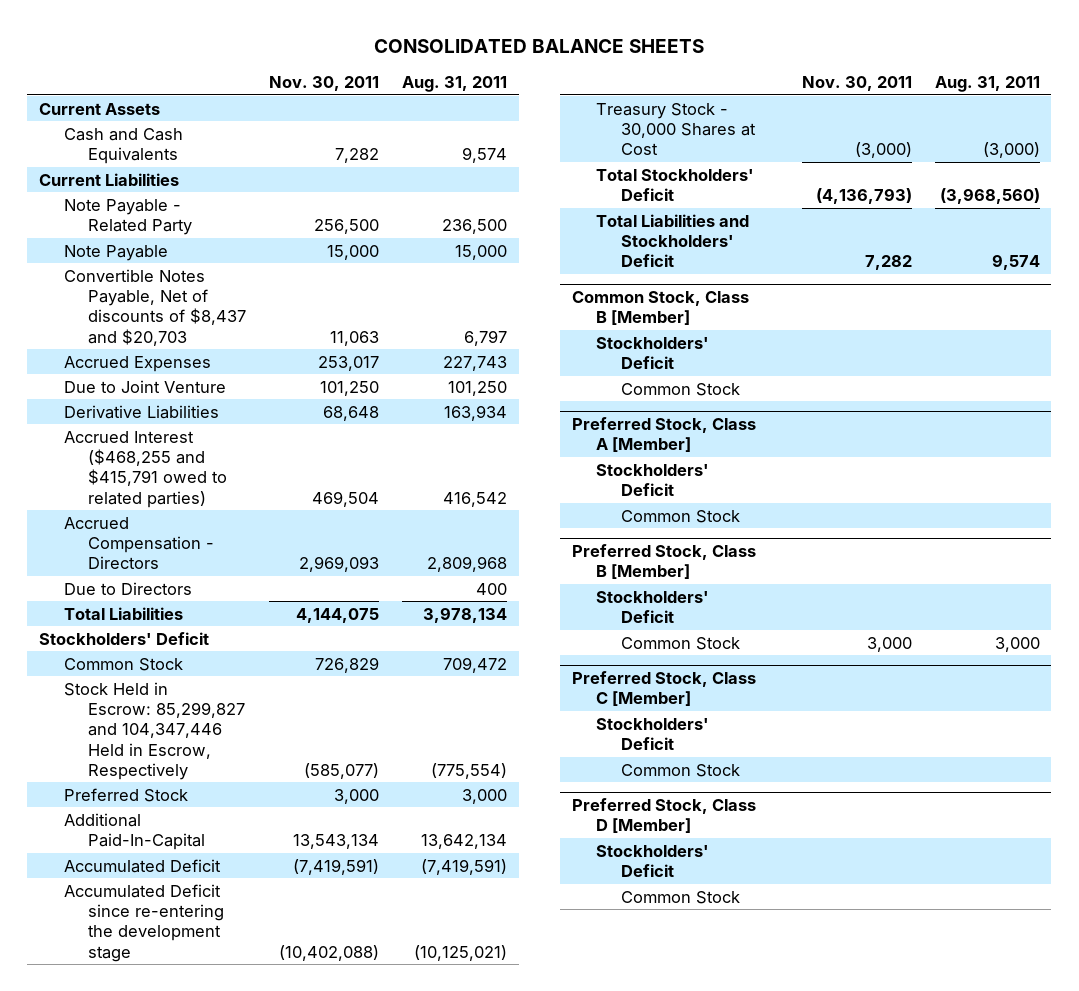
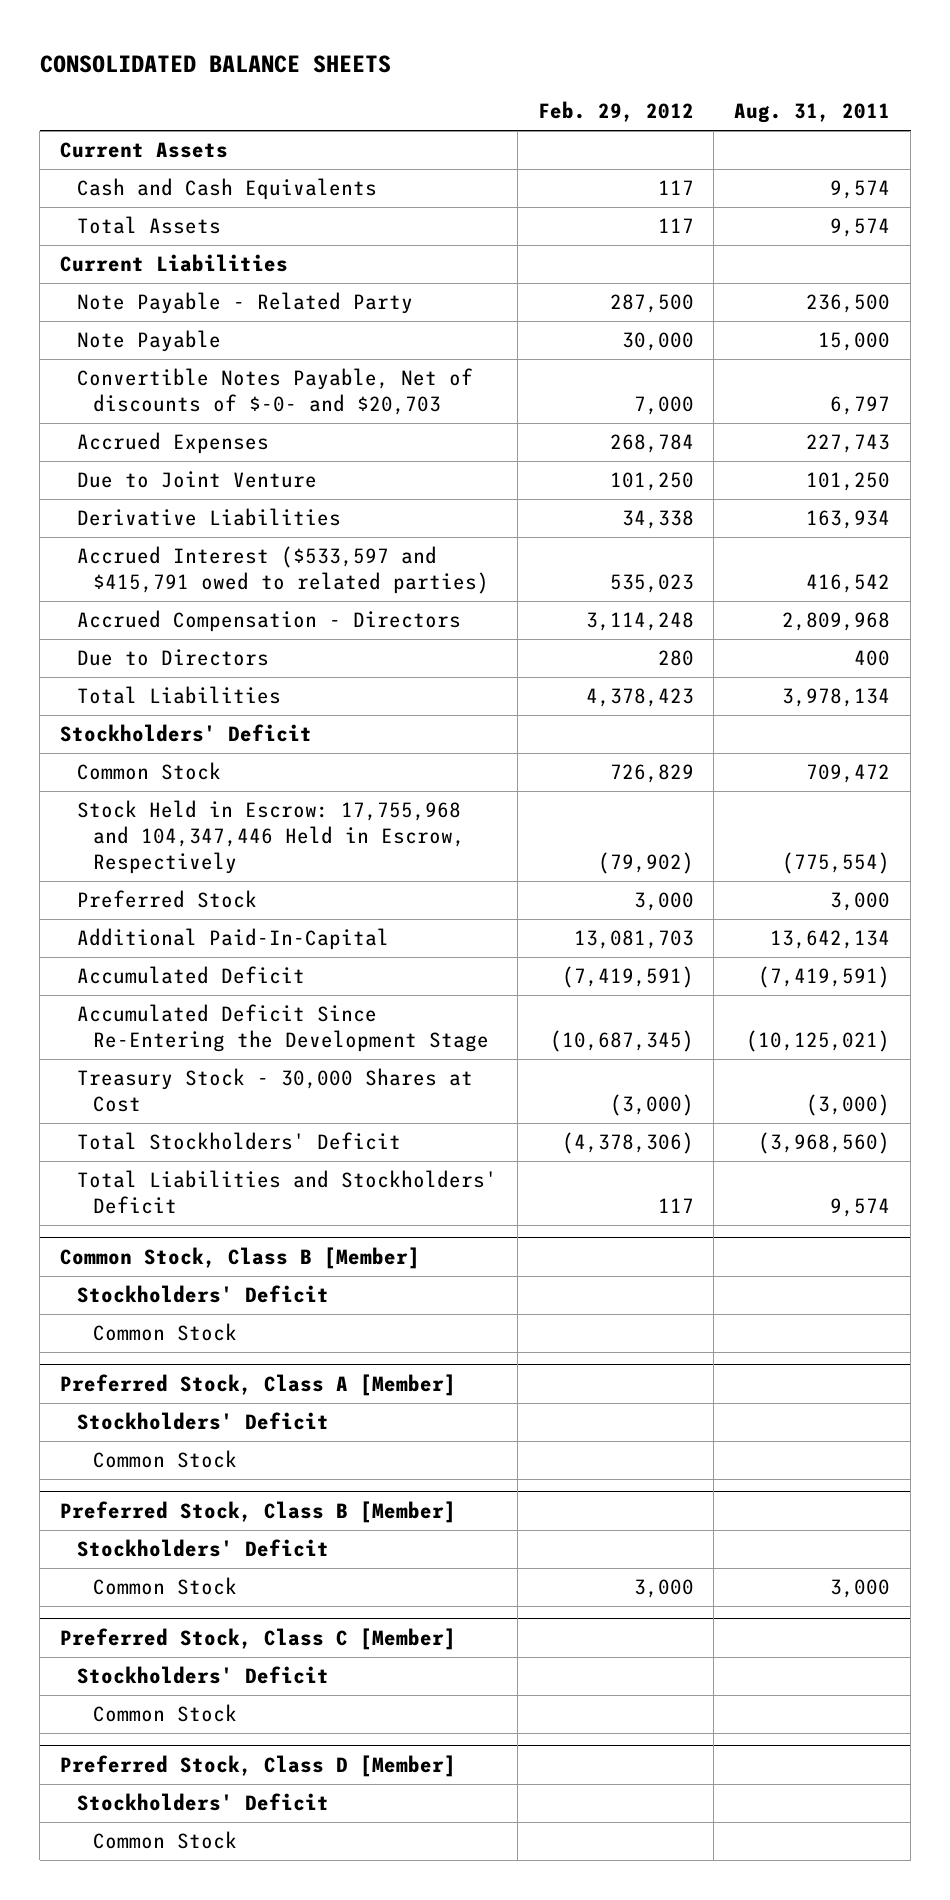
[269,76,380,92] Nov. 30, 2011 -> none
none -> [537,101,694,123] Feb. 29, 2012
none -> [76,216,221,235] Total Assets
[63,268,247,346] Convertible Notes Payable, Net of discounts of $8,437 and $20,703 -> [76,368,473,415] Convertible Notes Payable, Net of discounts of $-0- and $20,703
[63,430,228,508] Accrued Interest ($468,255 and $415,791 owed to related parties) -> [76,546,490,594] Accrued Interest ($533,597 and $415,791 owed to related parties)
[63,681,246,780] Stock Held in Escrow: 85,299,827 and 104,347,446 Held in Escrow, Respectively -> [76,800,466,874] Stock Held in Escrow: 17,755,968 and 104,347,446 Held in Escrow, Respectively
[63,883,225,962] Accumulated Deficit since re-entering the development stage -> [76,1004,490,1052] Accumulated Deficit Since Re-Entering the Development Stage

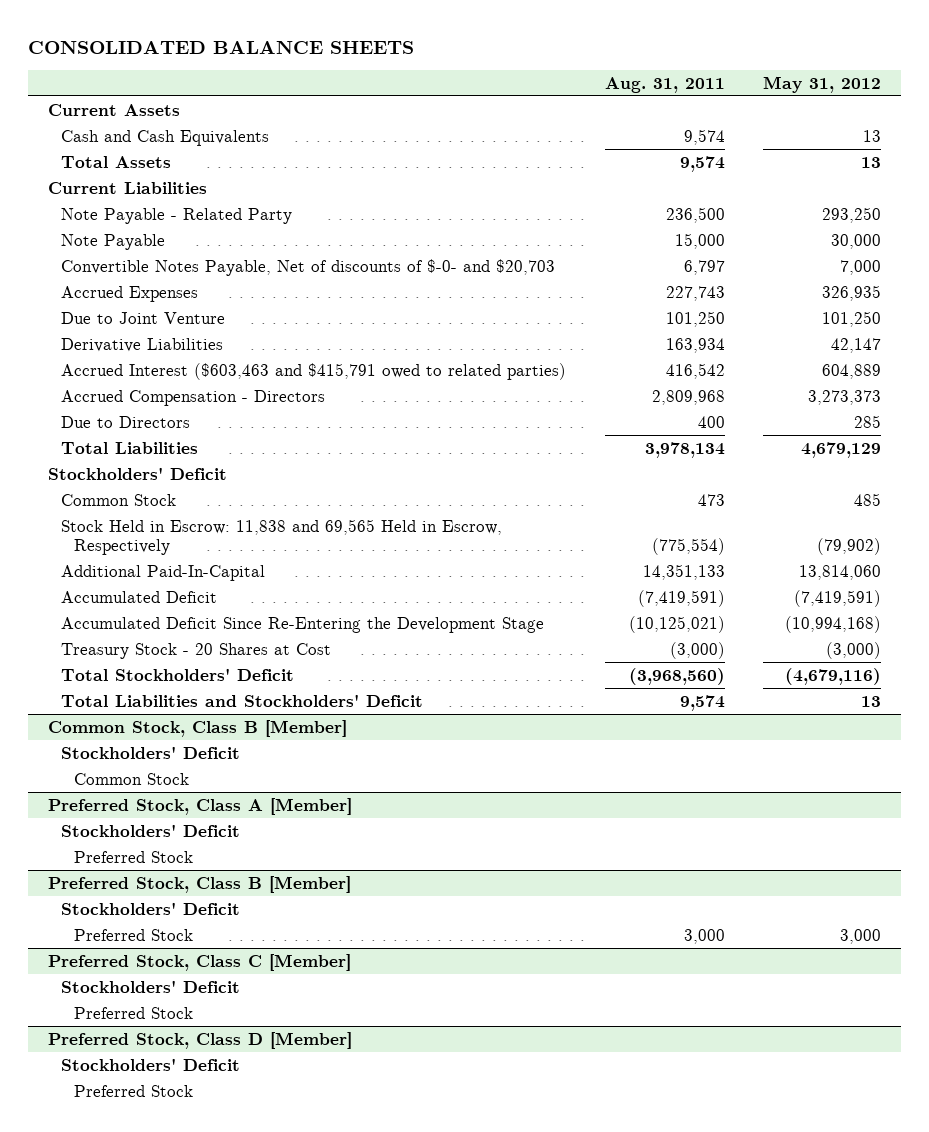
[537,101,694,123] Feb. 29, 2012 -> none
none -> [763,75,882,93] May 31, 2012
[76,546,490,594] Accrued Interest ($533,597 and $415,791 owed to related parties) -> [60,362,566,380] Accrued Interest ($603,463 and $415,791 owed to related parties)
[76,890,257,909] Preferred Stock -> none
[806,764,891,784] 709,472 -> [697,493,725,506] 473
[76,800,466,874] Stock Held in Escrow: 17,755,968 and 104,347,446 Held in Escrow, Respectively -> [60,518,502,555] Stock Held in Escrow: 11,838 and 69,565 Held in Escrow, Respectively
[770,930,891,950] 13,642,134 -> [642,563,725,580] 14,351,133
[76,1068,473,1112] Treasury Stock - 30,000 Shares at Cost -> [60,642,331,659] Treasury Stock - 20 Shares at Cost
[93,1450,238,1469] Common Stock -> none
none -> [74,850,194,863] Preferred Stock
[93,1577,238,1596] Common Stock -> none
none -> [74,928,194,941] Preferred Stock
[93,1704,238,1723] Common Stock -> none
none -> [74,1006,194,1019] Preferred Stock
[93,1831,238,1850] Common Stock -> none
none -> [74,1084,194,1097] Preferred Stock

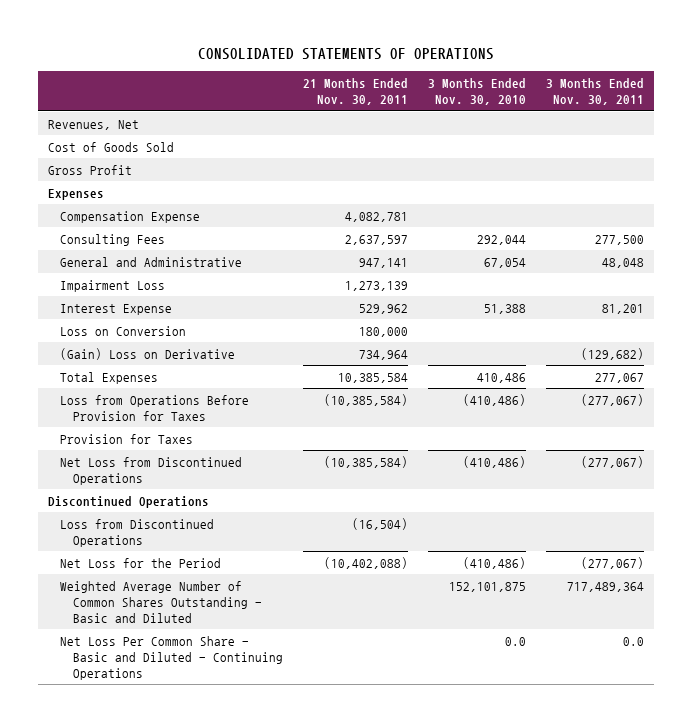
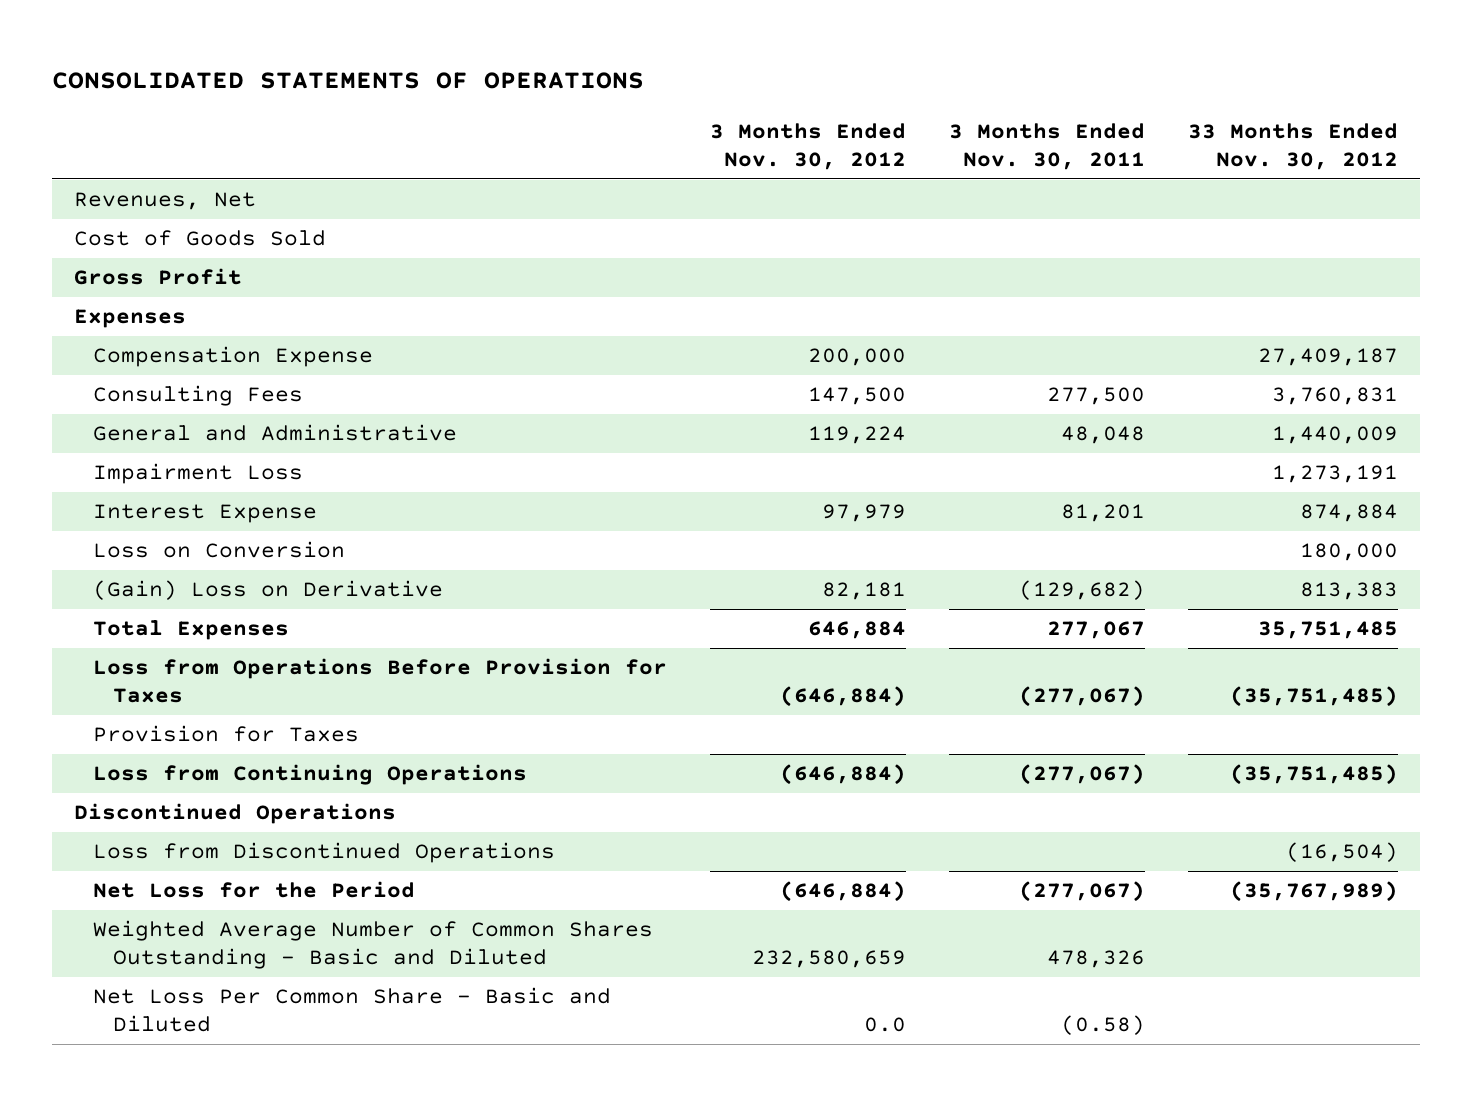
[303,78,409,106] 21 Months Ended Nov. 30, 2011 -> none
[427,78,526,106] 3 Months Ended Nov. 30, 2010 -> none
none -> [710,122,907,170] 3 Months Ended Nov. 30, 2012
none -> [1188,122,1399,170] 33 Months Ended Nov. 30, 2012
[60,456,243,485] Net Loss from Discontinued Operations -> [93,764,528,786] Loss from Continuing Operations
[566,581,644,592] 717,489,364 -> [1047,950,1146,969] 478,326
[60,635,284,681] Net Loss Per Common Share - Basic and Diluted - Continuing Operations -> [93,987,612,1033] Net Loss Per Common Share - Basic and Diluted
[622,636,644,646] 0.0 -> [1061,1015,1146,1036] (0.58)

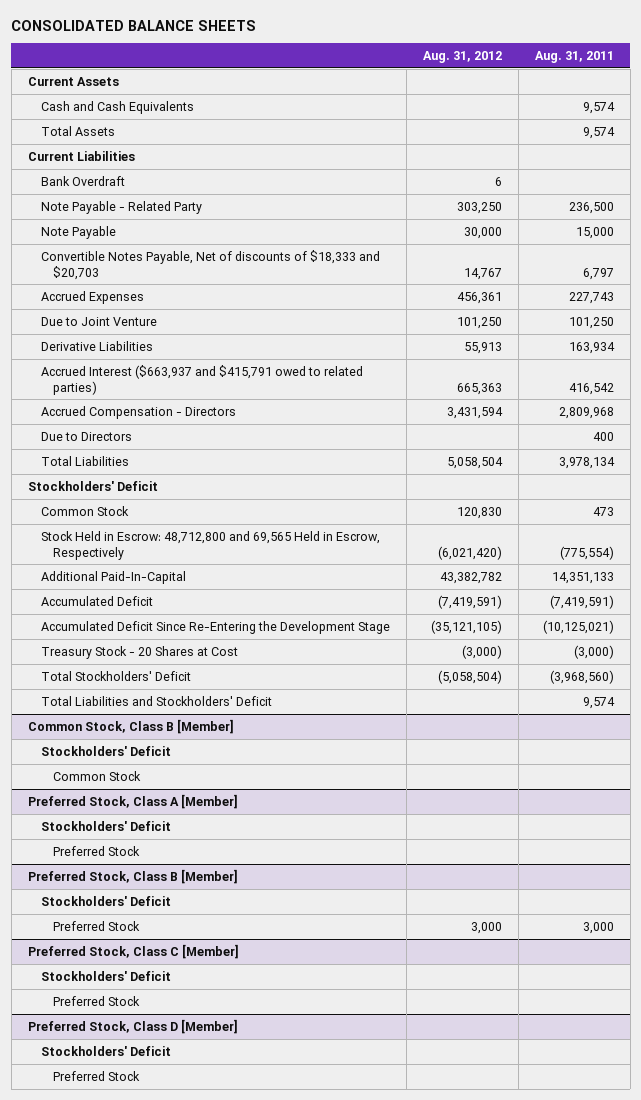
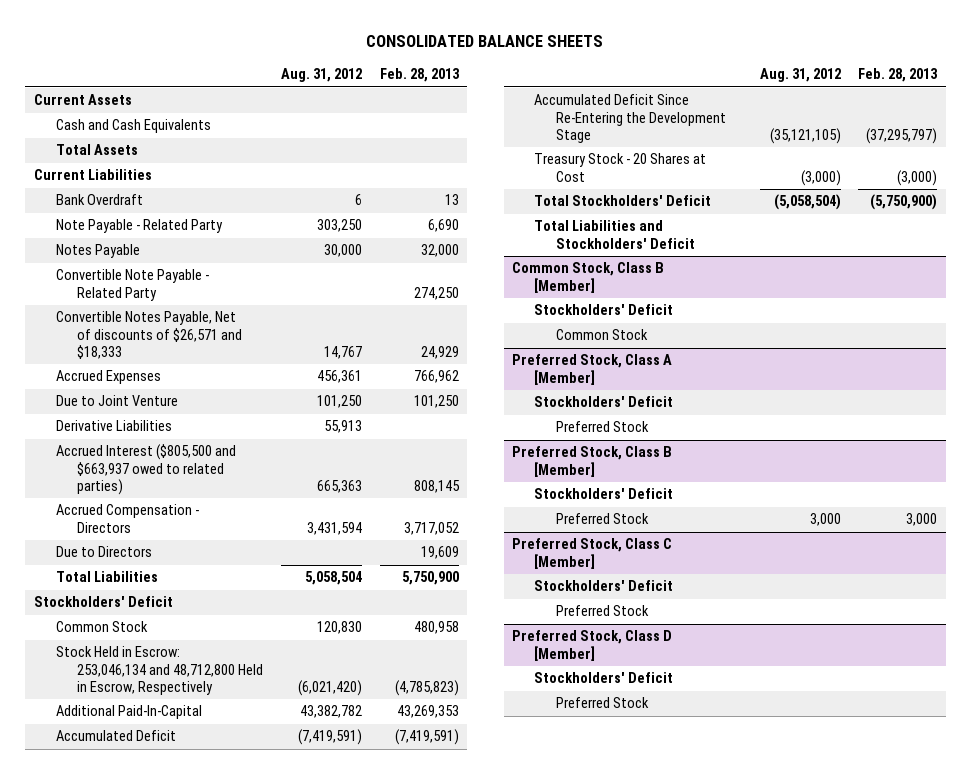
[534,50,614,63] Aug. 31, 2011 -> none
none -> [379,68,460,83] Feb. 28, 2013
[40,225,116,239] Note Payable -> [55,244,140,259] Notes Payable
none -> [55,269,209,301] Convertible Note Payable - Related Party
[40,249,380,280] Convertible Notes Payable, Net of discounts of $18,333 and $20,703 -> [55,311,243,359] Convertible Notes Payable, Net of discounts of $26,571 and $18,333
[40,364,363,395] Accrued Interest ($663,937 and $415,791 owed to related parties) -> [55,444,236,495] Accrued Interest ($805,500 and $663,937 owed to related parties)
[40,530,380,560] Stock Held in Escrow: 48,712,800 and 69,565 Held in Escrow, Respectively -> [55,646,264,695] Stock Held in Escrow: 253,046,134 and 48,712,800 Held in Escrow, Respectively

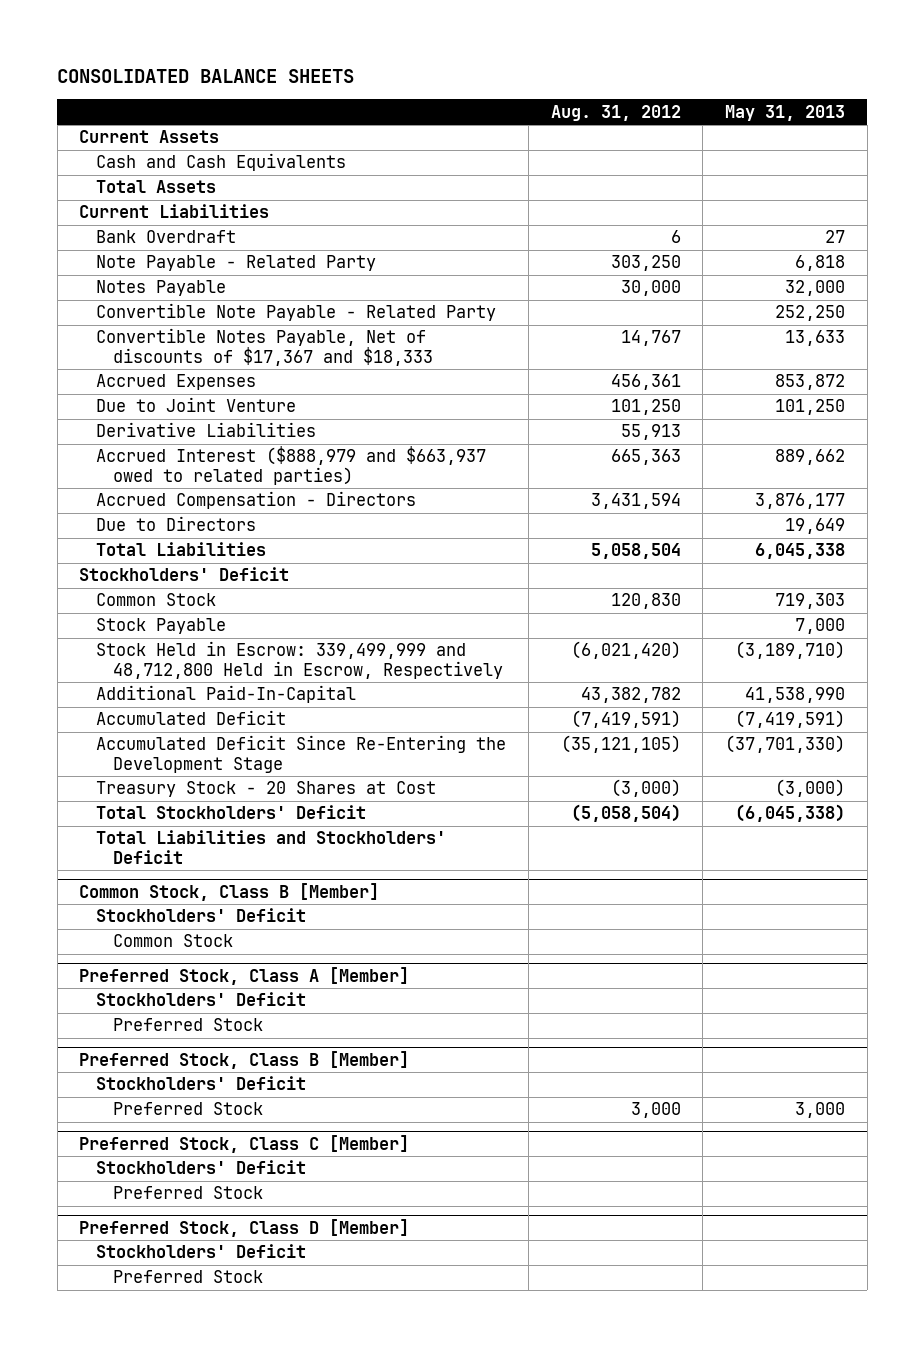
[379,68,460,83] Feb. 28, 2013 -> none
none -> [725,104,846,121] May 31, 2013
[55,311,243,359] Convertible Notes Payable, Net of discounts of $26,571 and $18,333 -> [96,328,434,366] Convertible Notes Payable, Net of discounts of $17,367 and $18,333
[55,444,236,495] Accrued Interest ($805,500 and $663,937 owed to related parties) -> [96,446,487,485] Accrued Interest ($888,979 and $663,937 owed to related parties)
none -> [96,618,227,635] Stock Payable
[55,646,264,695] Stock Held in Escrow: 253,046,134 and 48,712,800 Held in Escrow, Respectively -> [96,641,504,679] Stock Held in Escrow: 339,499,999 and 48,712,800 Held in Escrow, Respectively

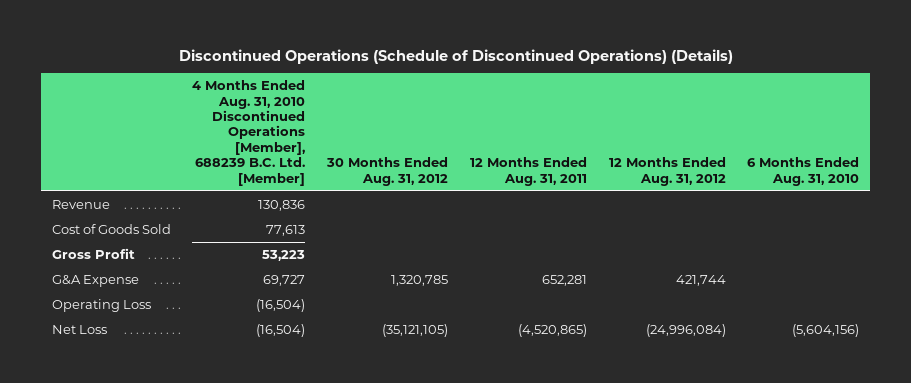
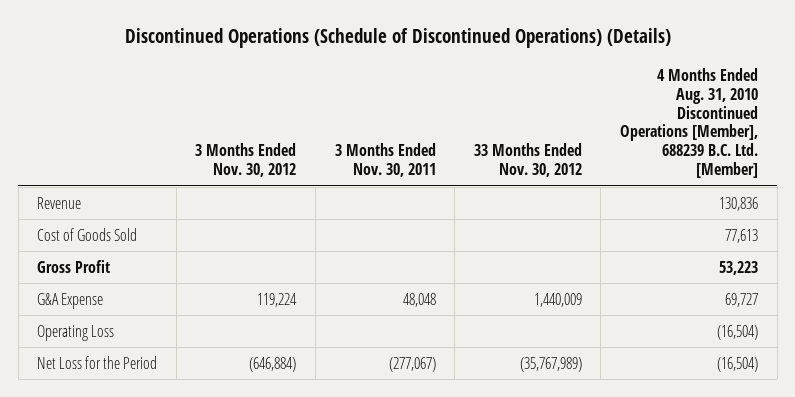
[326,157,449,186] 30 Months Ended Aug. 31, 2012 -> none
[469,157,587,186] 12 Months Ended Aug. 31, 2011 -> none
[608,157,726,186] 12 Months Ended Aug. 31, 2012 -> none
[747,157,860,186] 6 Months Ended Aug. 31, 2010 -> none
none -> [195,143,297,178] 3 Months Ended Nov. 30, 2012
none -> [334,143,436,178] 3 Months Ended Nov. 30, 2011
none -> [473,143,582,178] 33 Months Ended Nov. 30, 2012
[51,324,107,334] Net Loss -> [37,355,158,369] Net Loss for the Period

